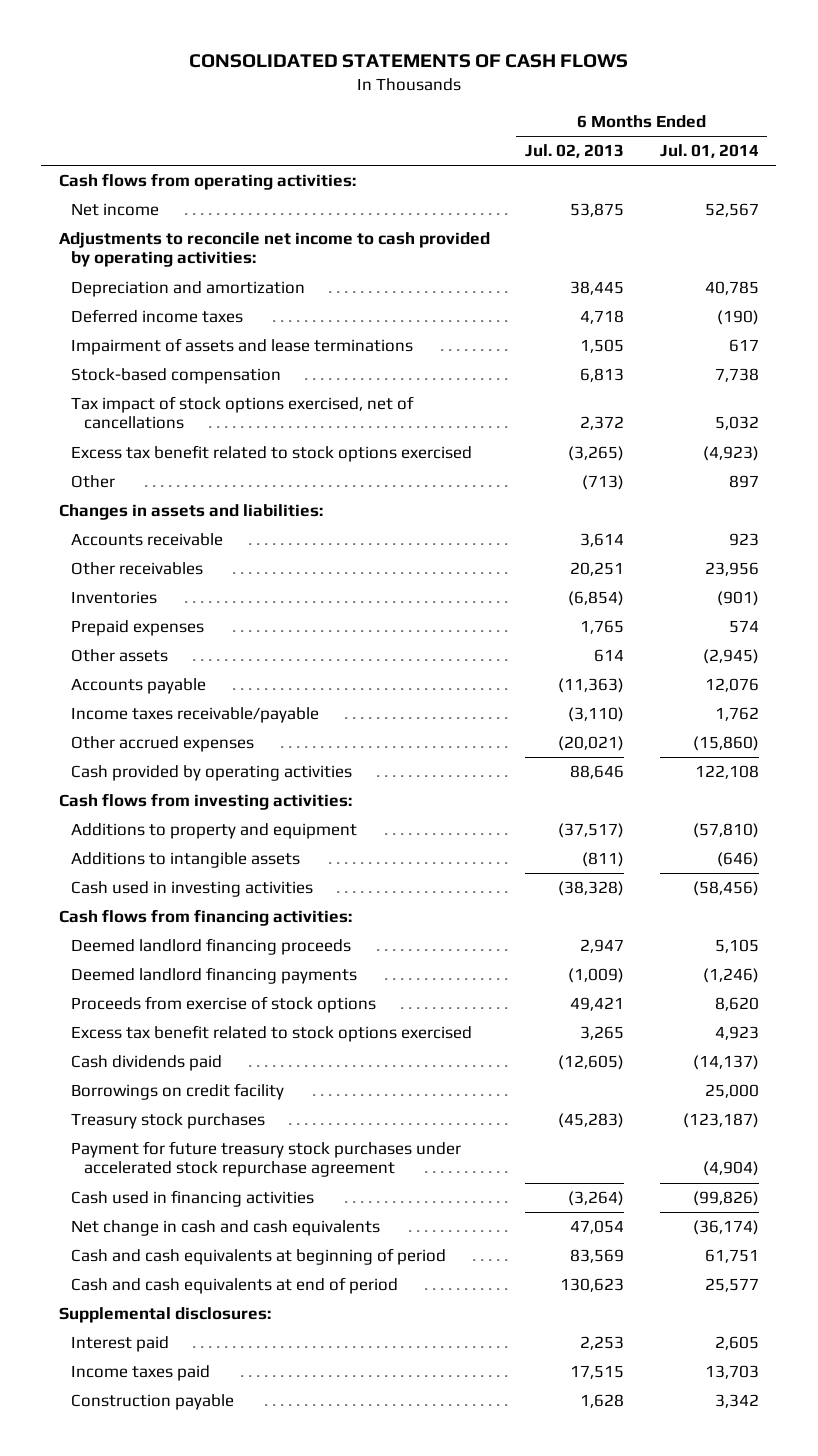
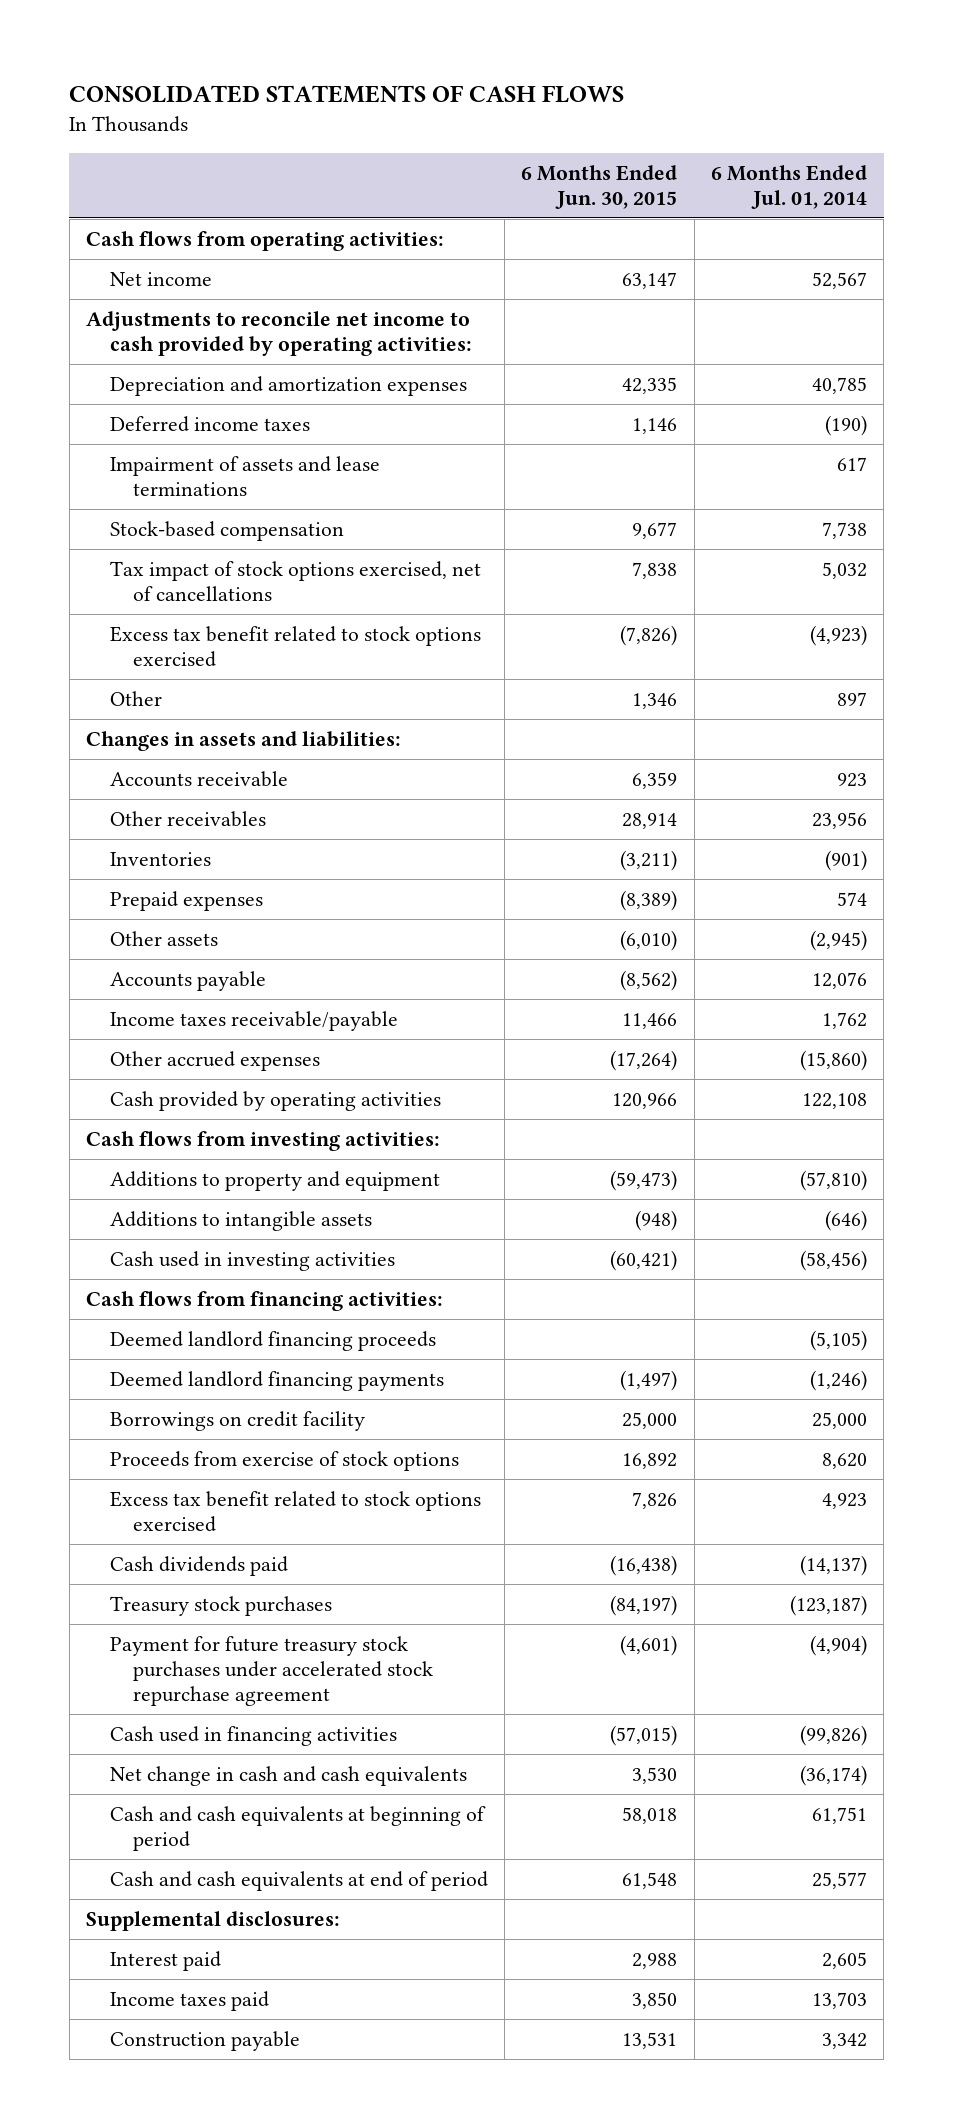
[525,144,625,159] Jul. 02, 2013 -> none
none -> [521,165,678,209] 6 Months Ended Jun. 30, 2015
[71,281,306,298] Depreciation and amortization -> [109,376,467,397] Depreciation and amortization expenses
[714,939,759,954] 5,105 -> [809,1330,867,1352] (5,105)
[71,1083,285,1101] Borrowings on credit facility -> [109,1411,365,1432] Borrowings on credit facility

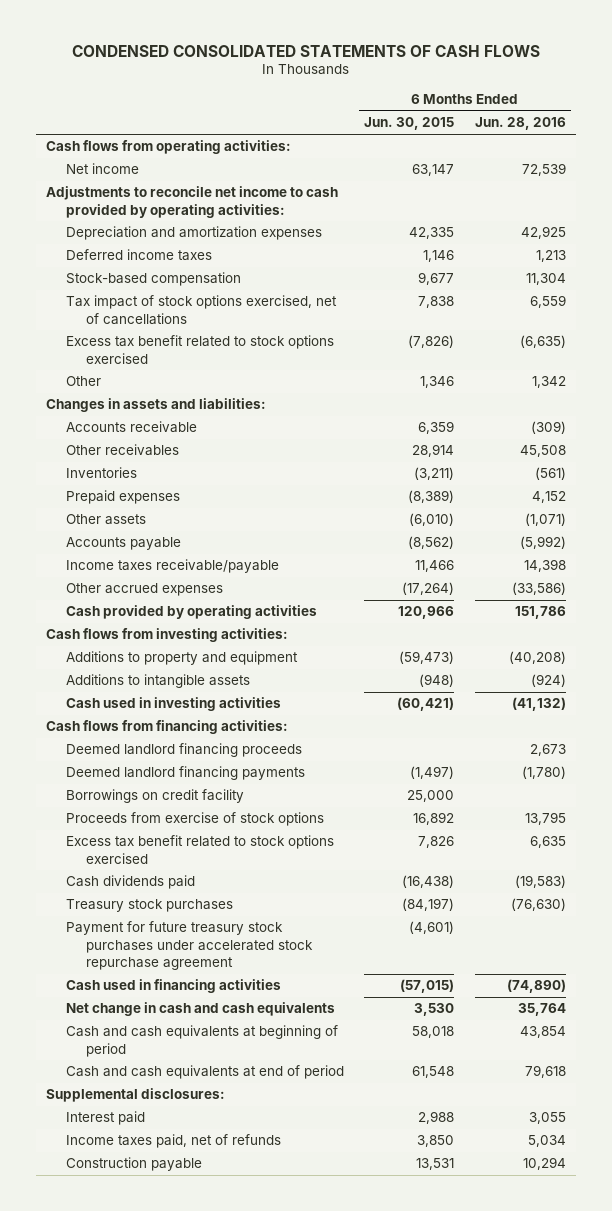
[69,85,625,104] CONSOLIDATED STATEMENTS OF CASH FLOWS -> [71,44,540,57] CONDENSED CONSOLIDATED STATEMENTS OF CASH FLOWS
[710,165,867,209] 6 Months Ended Jul. 01, 2014 -> none
none -> [474,117,566,131] Jun. 28, 2016
[109,456,380,496] Impairment of assets and lease terminations -> none
[109,1991,269,2012] Income taxes paid -> [65,1134,281,1149] Income taxes paid, net of refunds

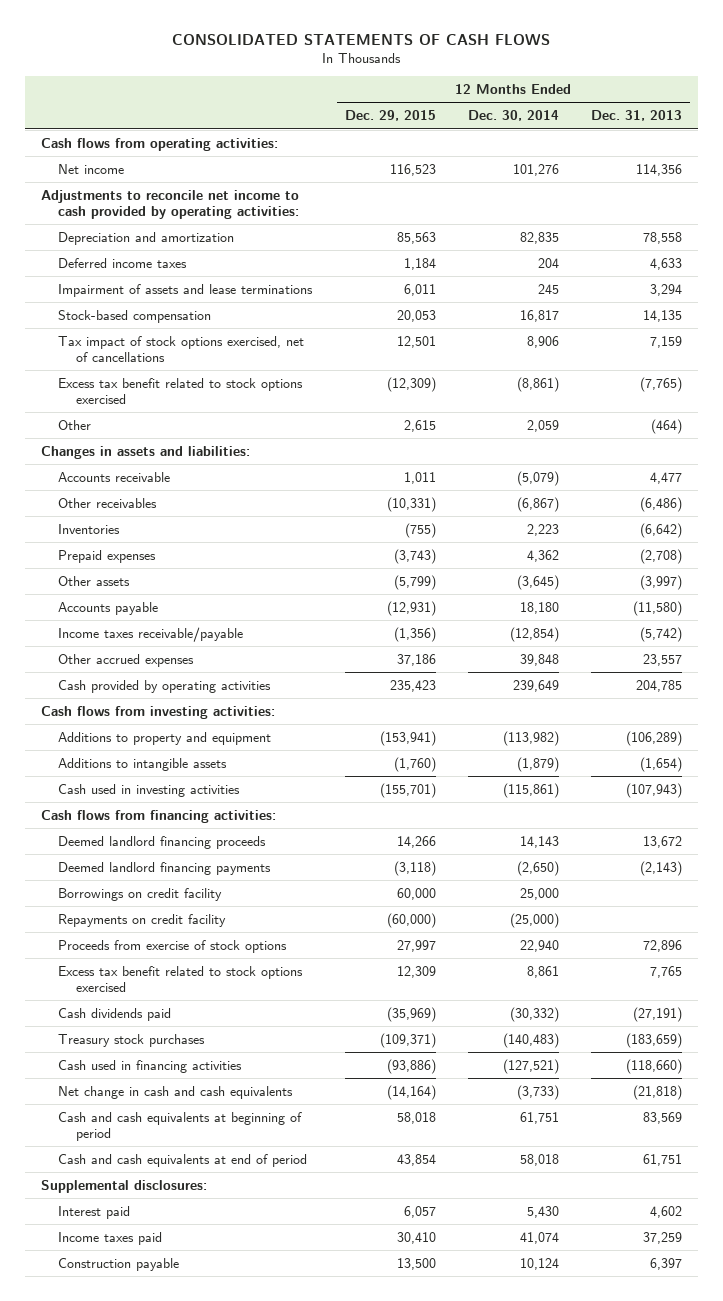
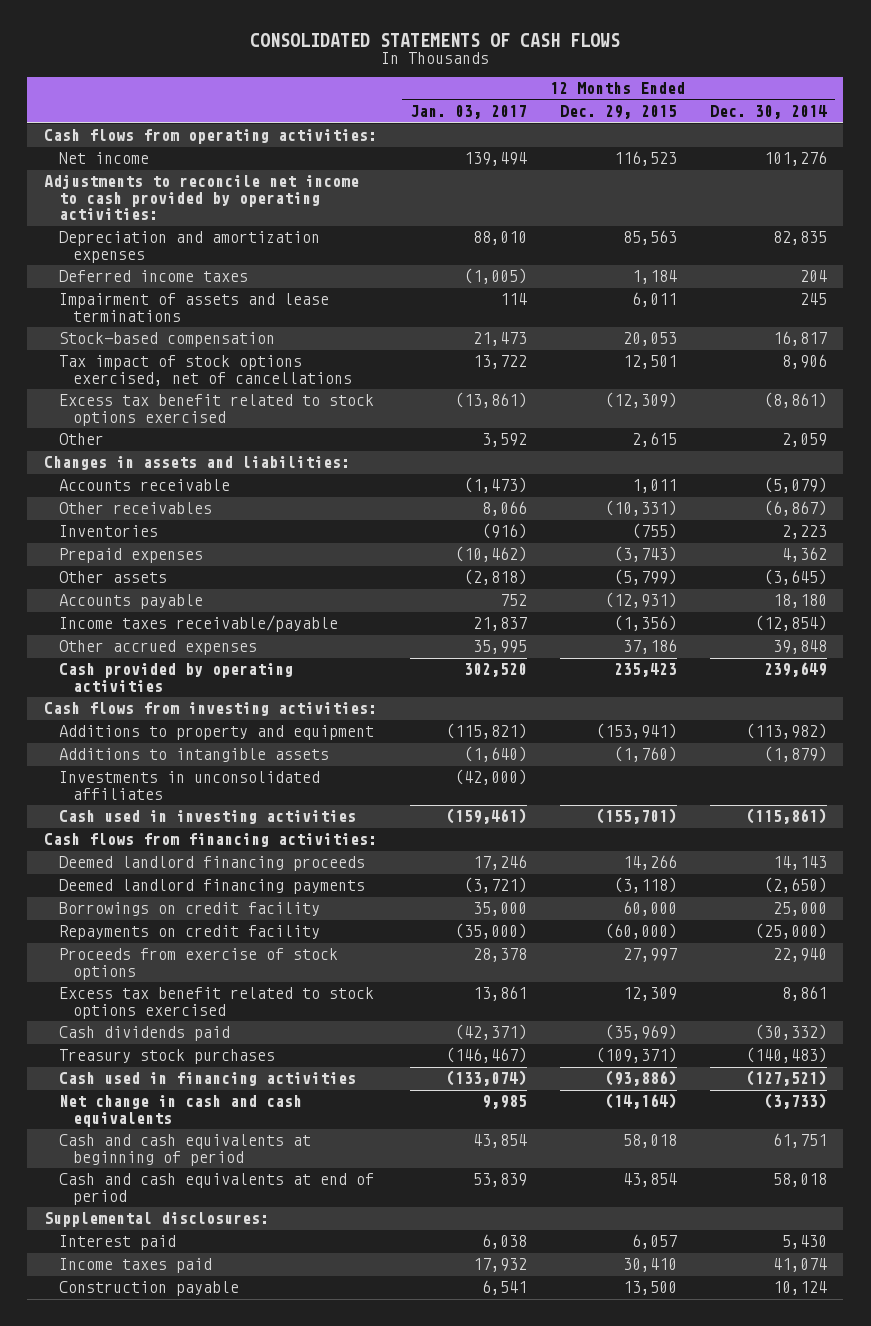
[591,110,683,122] Dec. 31, 2013 -> none
none -> [409,105,527,120] Jan. 03, 2017
[58,231,235,245] Depreciation and amortization -> [58,231,320,263] Depreciation and amortization expenses
none -> [58,771,320,800] Investments in unconsolidated affiliates

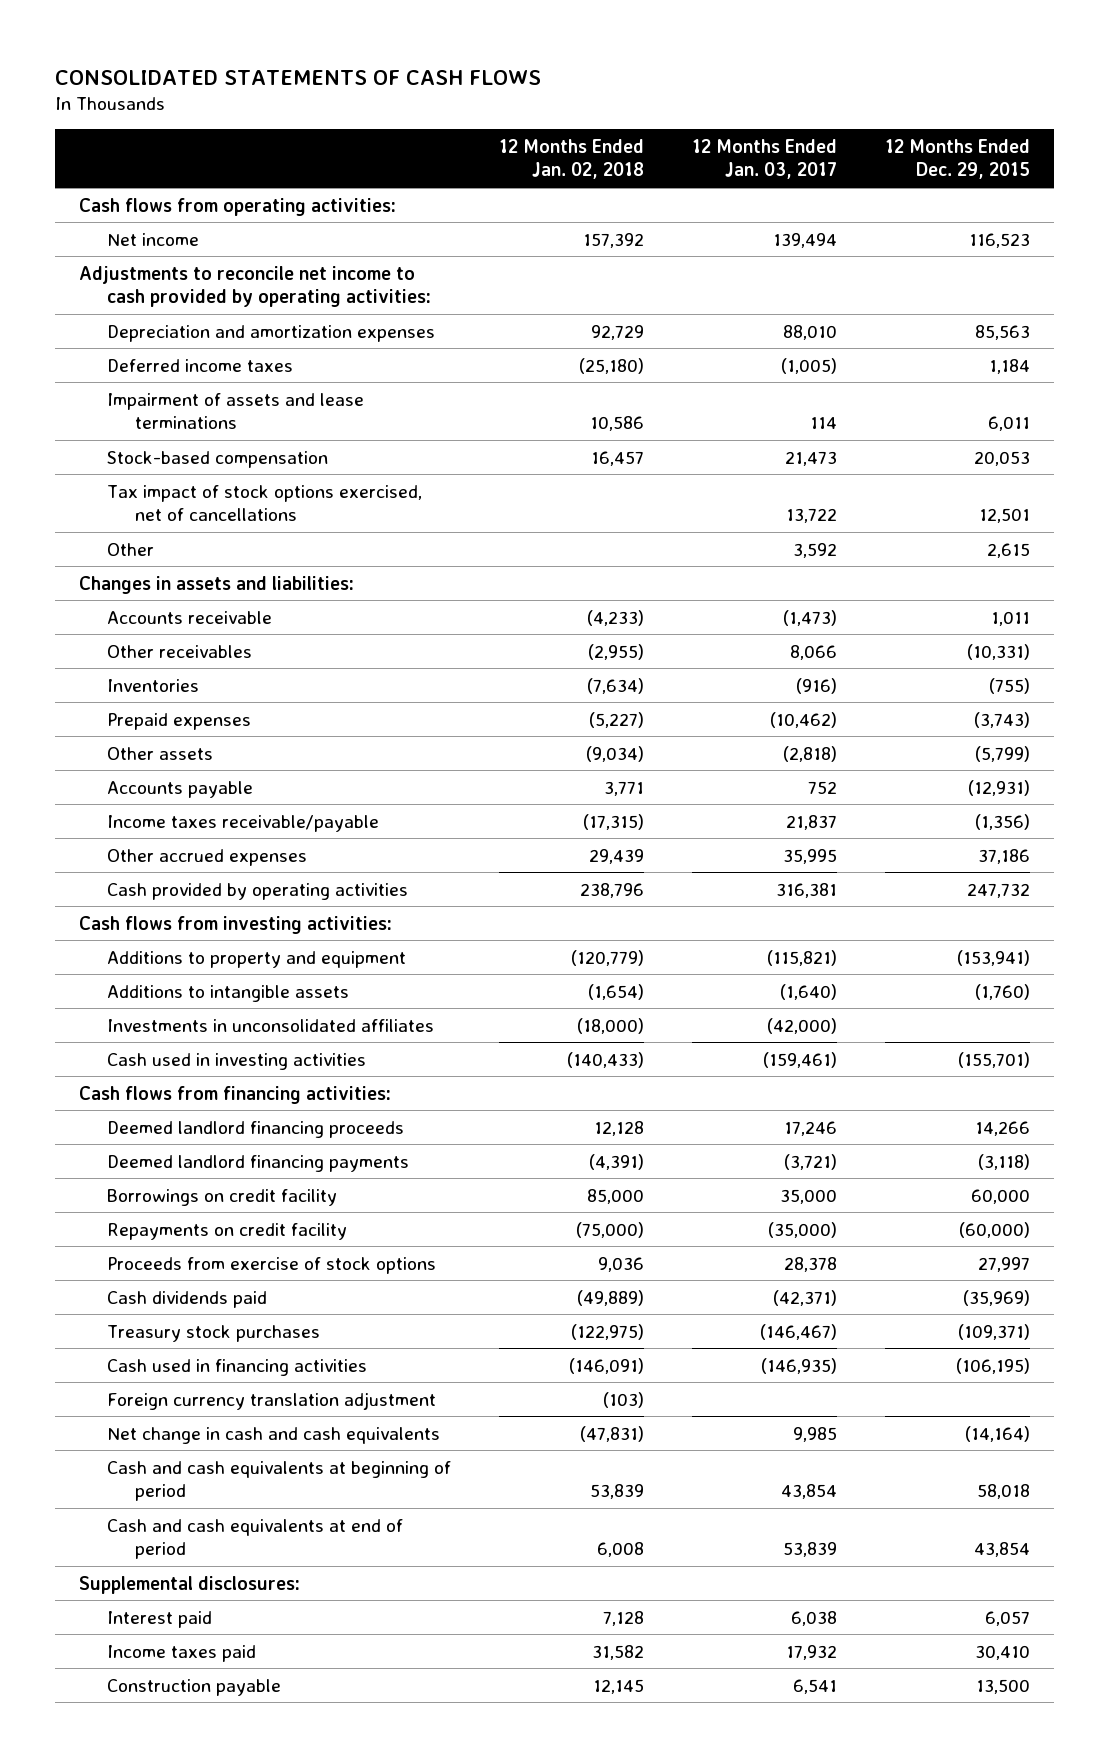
[709,105,827,120] Dec. 30, 2014 -> none
none -> [499,138,645,180] 12 Months Ended Jan. 02, 2018
[58,394,374,426] Excess tax benefit related to stock options exercised -> none
[463,663,527,678] 302,520 -> [776,882,838,898] 316,381
[613,663,677,678] 235,423 -> [967,882,1031,898] 247,732
[58,987,374,1019] Excess tax benefit related to stock options exercised -> none
[445,1070,527,1087] (133,074) -> [761,1357,838,1374] (146,935)
[604,1070,677,1087] (93,886) -> [956,1357,1031,1374] (106,195)
none -> [107,1391,437,1410] Foreign currency translation adjustment

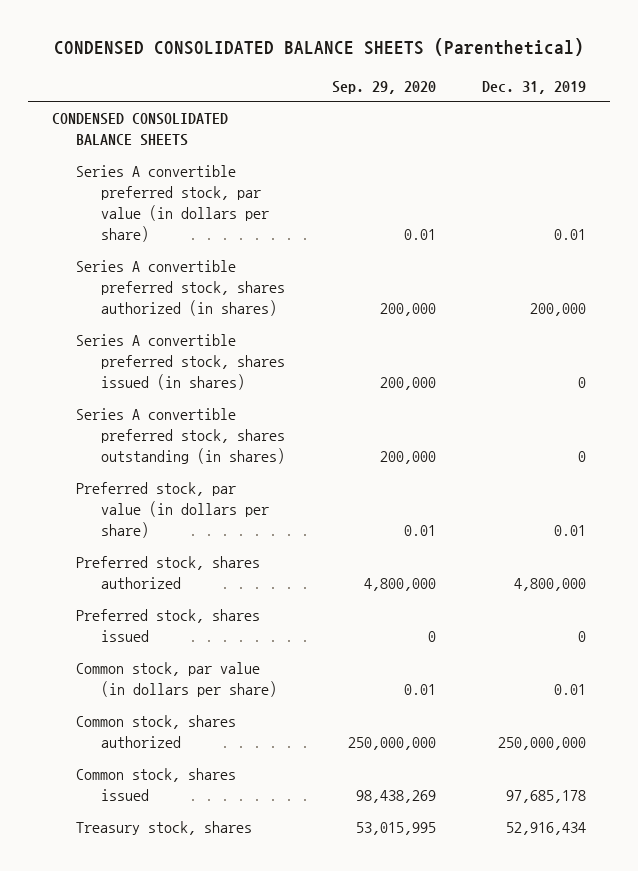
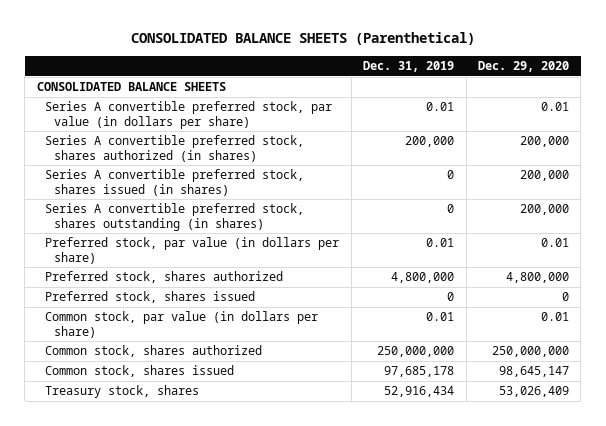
[53,38,584,57] CONDENSED CONSOLIDATED BALANCE SHEETS (Parenthetical) -> [130,32,475,46] CONSOLIDATED BALANCE SHEETS (Parenthetical)
[331,80,436,94] Sep. 29, 2020 -> none
none -> [477,60,569,72] Dec. 29, 2020
[51,113,228,146] CONDENSED CONSOLIDATED BALANCE SHEETS -> [36,82,226,92] CONSOLIDATED BALANCE SHEETS

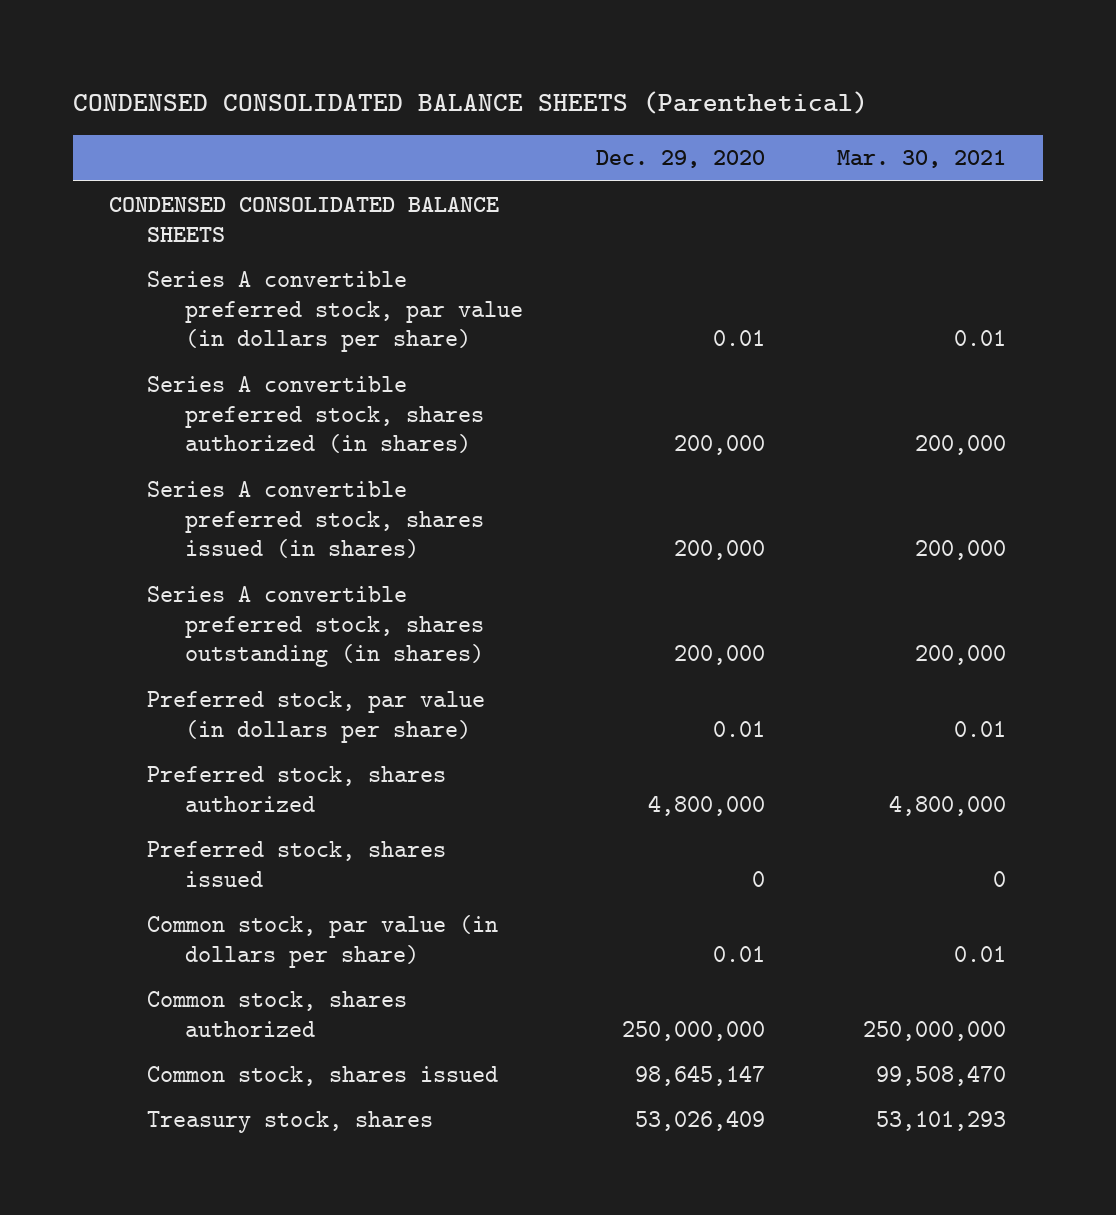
[130,32,475,46] CONSOLIDATED BALANCE SHEETS (Parenthetical) -> [72,90,868,114] CONDENSED CONSOLIDATED BALANCE SHEETS (Parenthetical)
[363,60,455,72] Dec. 31, 2019 -> none
none -> [837,150,1007,169] Mar. 30, 2021
[36,82,226,92] CONSOLIDATED BALANCE SHEETS -> [109,197,500,242] CONDENSED CONSOLIDATED BALANCE SHEETS

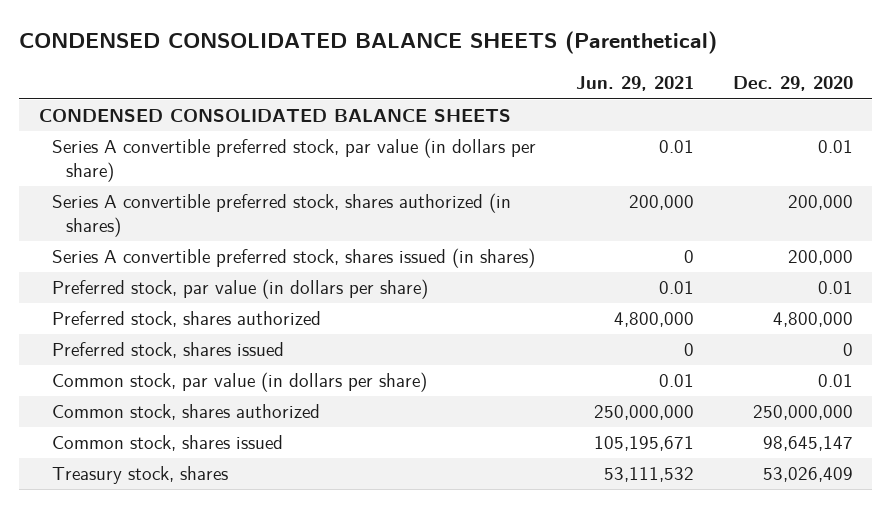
[837,150,1007,169] Mar. 30, 2021 -> none
none -> [575,76,694,92] Jun. 29, 2021
[147,586,485,668] Series A convertible preferred stock, shares outstanding (in shares) -> none

